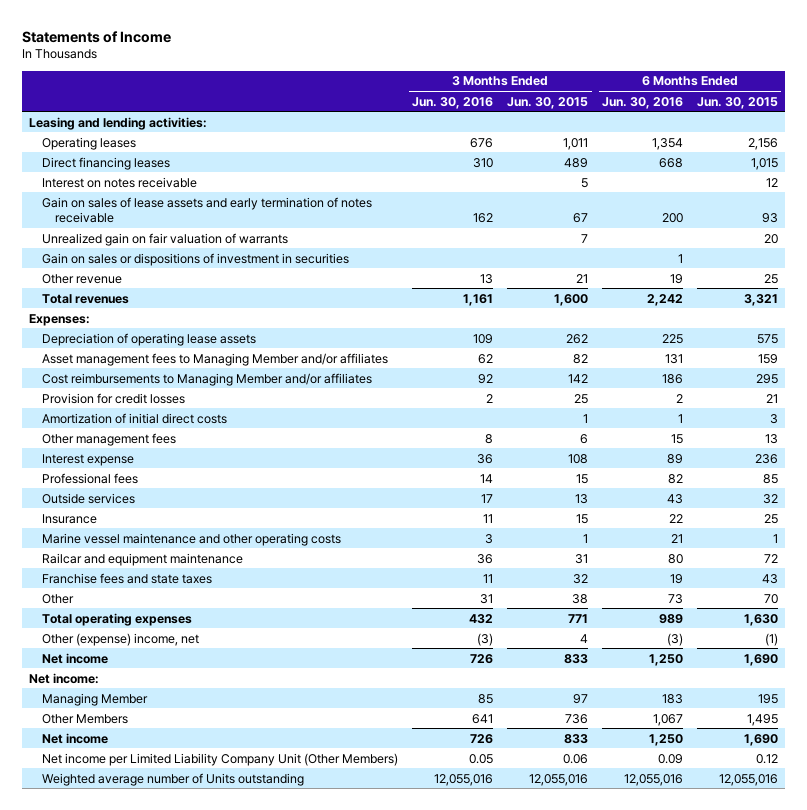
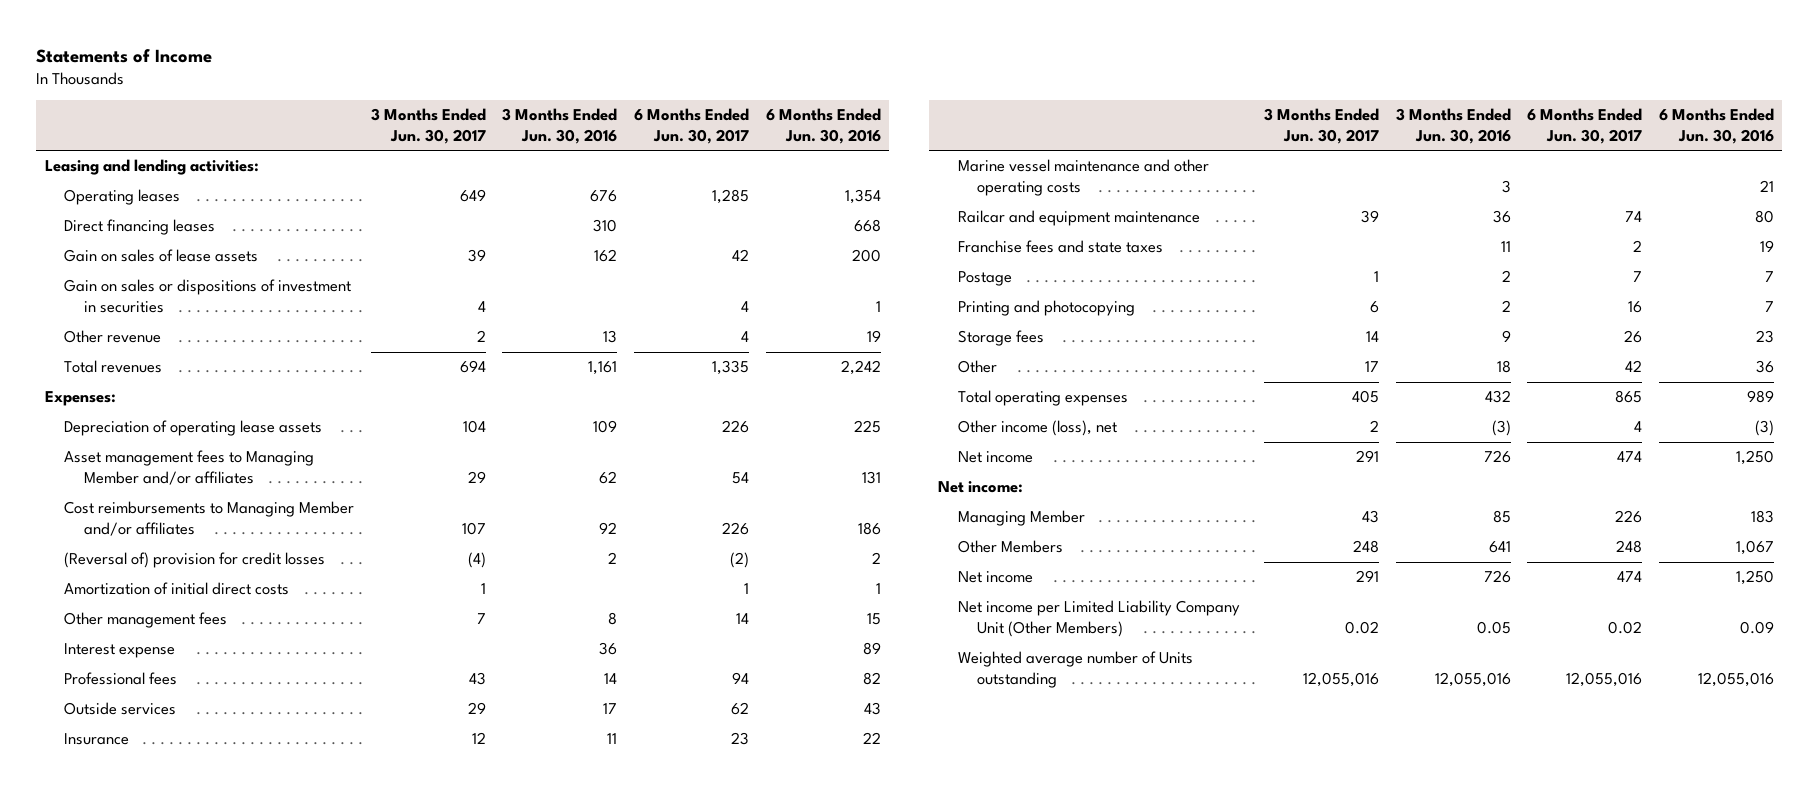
[507,96,589,109] Jun. 30, 2015 -> none
[696,96,778,109] Jun. 30, 2015 -> none
none -> [370,108,486,144] 3 Months Ended Jun. 30, 2017
none -> [633,108,749,144] 6 Months Ended Jun. 30, 2017
[42,176,198,188] Interest on notes receivable -> none
[42,232,289,246] Unrealized gain on fair valuation of warrants -> none
[42,196,373,224] Gain on sales of lease assets and early termination of notes receivable -> [64,249,259,263] Gain on sales of lease assets
[42,392,186,404] Provision for credit losses -> [64,552,326,569] (Reversal of) provision for credit losses
none -> [957,271,1012,287] Postage
none -> [957,300,1135,317] Printing and photocopying
none -> [957,330,1044,347] Storage fees
[480,593,494,604] 31 -> [1496,360,1511,374] 18
[668,593,684,604] 73 -> [1755,360,1774,374] 36
[42,632,200,646] Other (expense) income, net -> [957,420,1117,437] Other income (loss), net

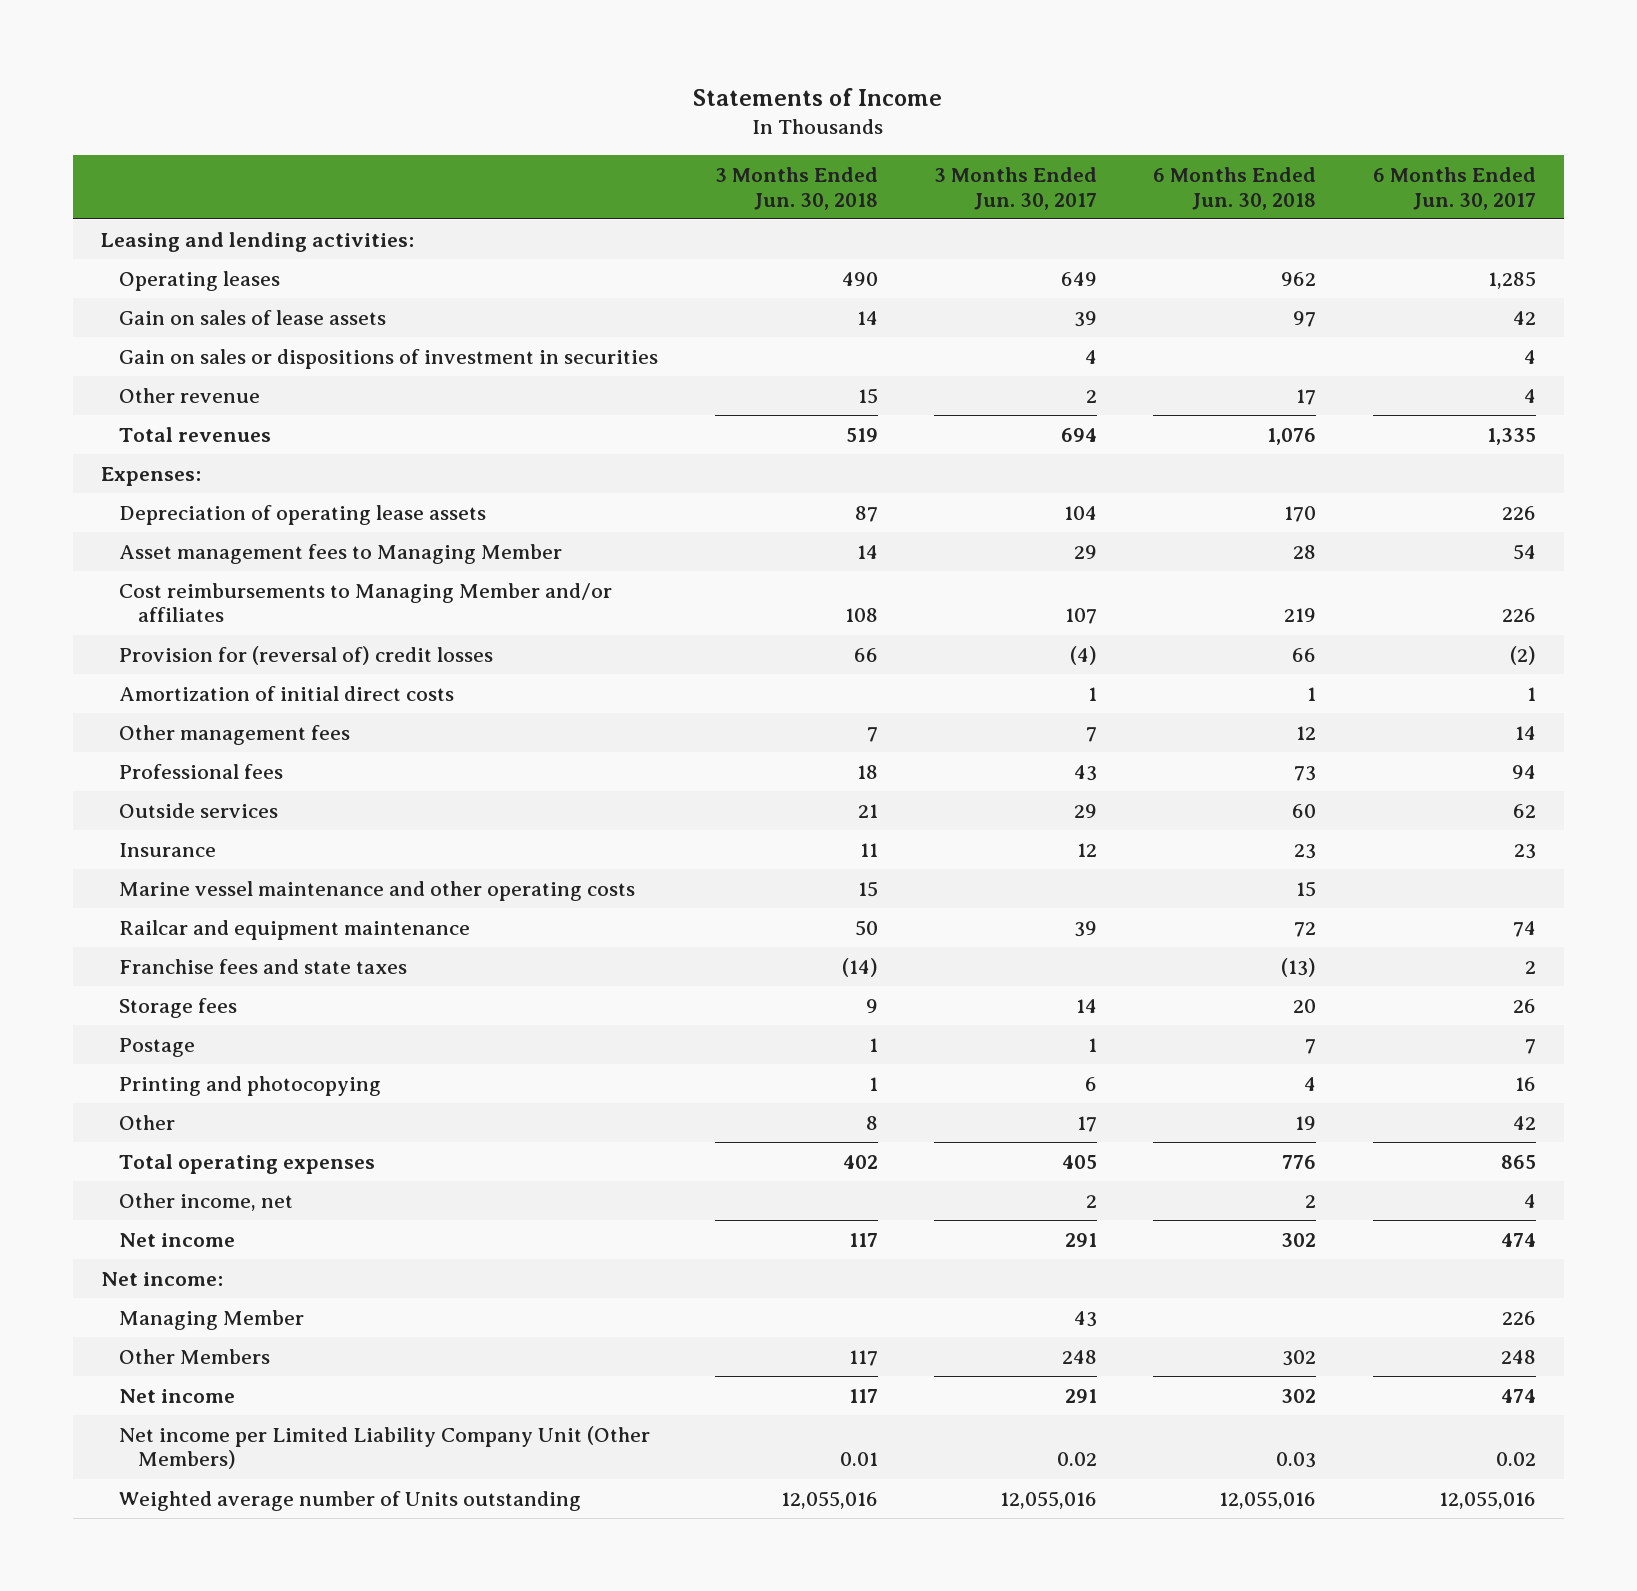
[502,108,618,144] 3 Months Ended Jun. 30, 2016 -> none
[765,108,881,144] 6 Months Ended Jun. 30, 2016 -> none
none -> [714,166,878,210] 3 Months Ended Jun. 30, 2018
none -> [1153,166,1317,210] 6 Months Ended Jun. 30, 2018
[64,219,216,236] Direct financing leases -> none
[64,450,315,486] Asset management fees to Managing Member and/or affiliates -> [119,543,563,564] Asset management fees to Managing Member
[64,552,326,569] (Reversal of) provision for credit losses -> [119,645,494,665] Provision for (reversal of) credit losses
[64,643,176,659] Interest expense -> none
[957,330,1044,347] Storage fees -> [119,997,238,1018] Storage fees
[957,420,1117,437] Other income (loss), net -> [119,1192,294,1211] Other income, net

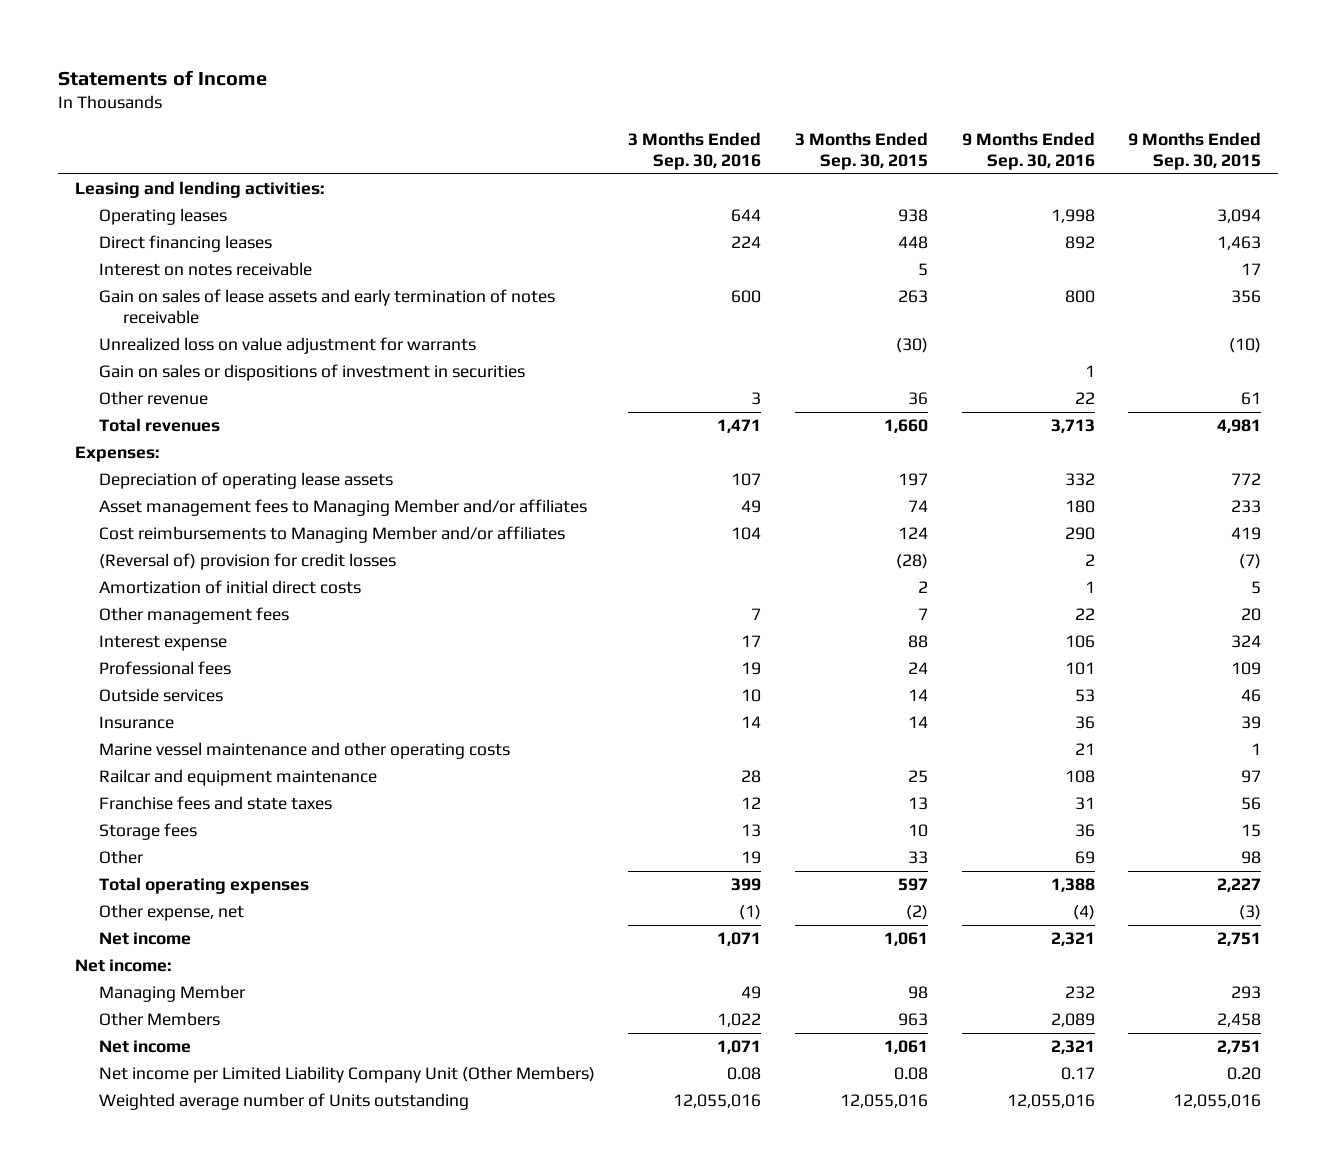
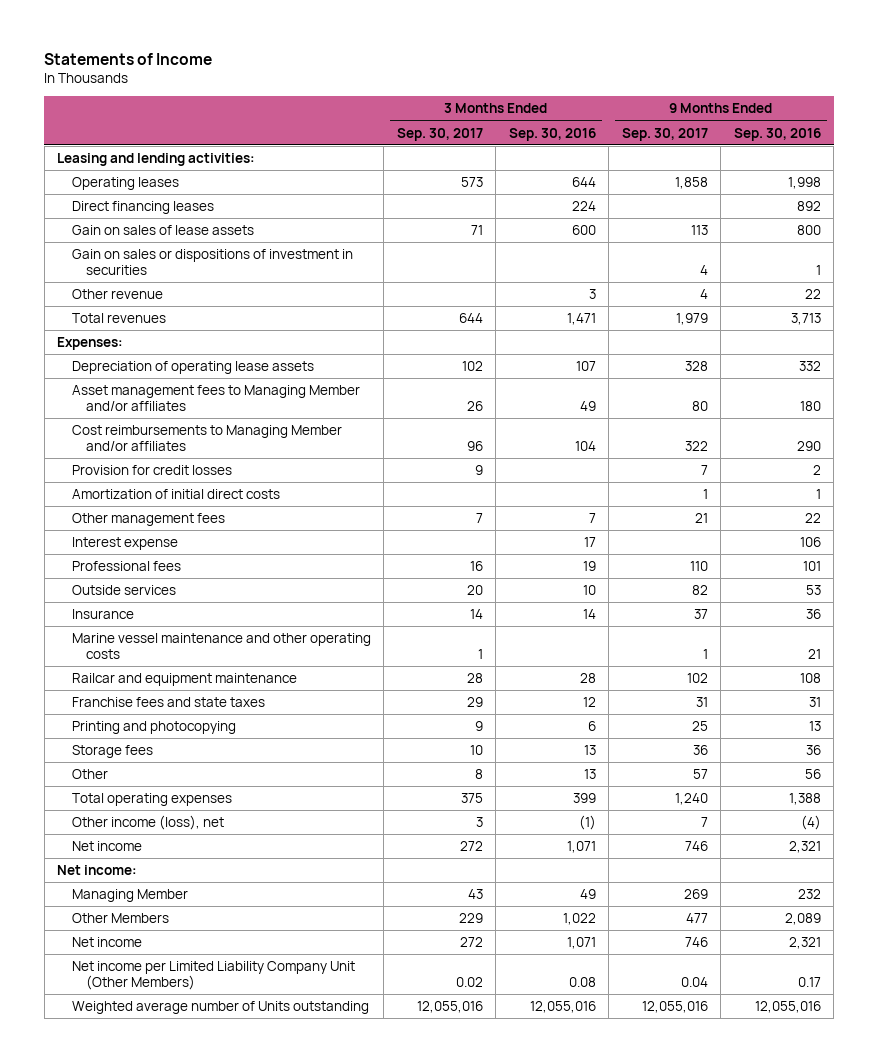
[794,131,928,171] 3 Months Ended Sep. 30, 2015 -> none
[1128,131,1262,171] 9 Months Ended Sep. 30, 2015 -> none
none -> [396,127,483,141] Sep. 30, 2017
none -> [621,127,708,141] Sep. 30, 2017
[98,262,312,277] Interest on notes receivable -> none
[98,337,476,355] Unrealized loss on value adjustment for warrants -> none
[98,289,555,325] Gain on sales of lease assets and early termination of notes receivable -> [71,225,254,236] Gain on sales of lease assets
[98,553,396,571] (Reversal of) provision for credit losses -> [71,465,232,476] Provision for credit losses
none -> [71,721,236,735] Printing and photocopying
[741,851,762,865] 19 -> [583,769,596,780] 13
[1074,851,1095,865] 69 -> [804,769,821,780] 56
[98,904,244,922] Other expense, net -> [71,815,224,831] Other income (loss), net

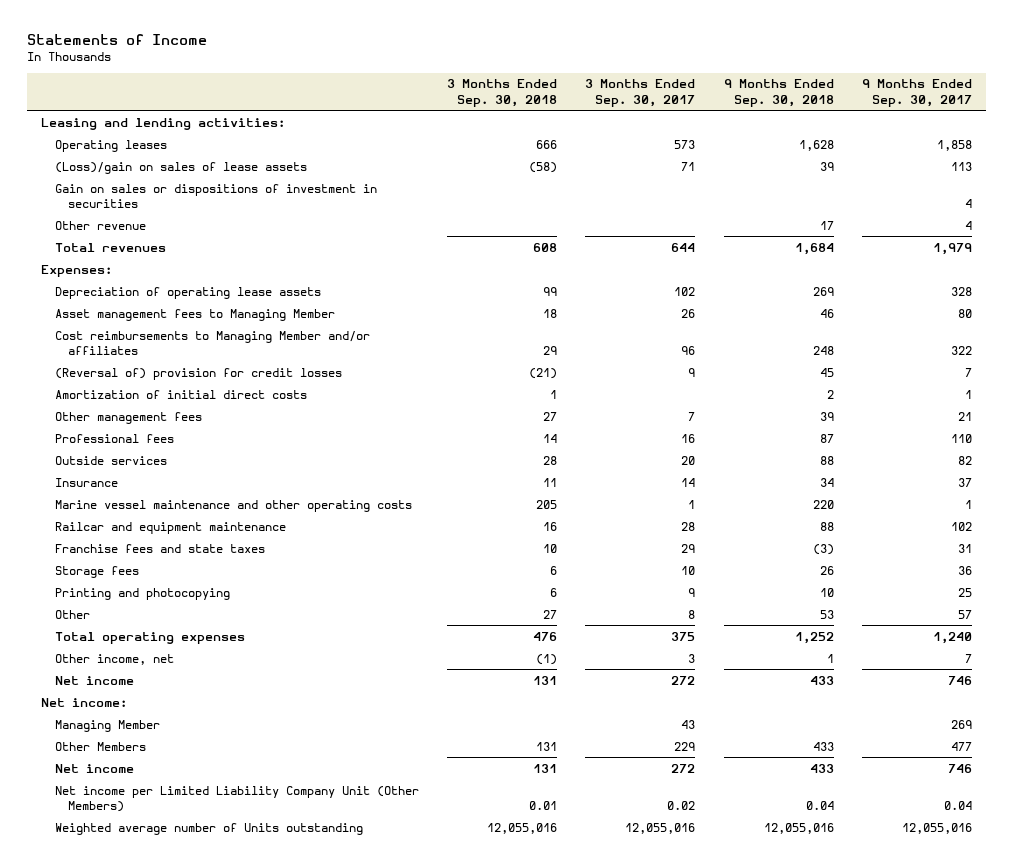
[508,127,596,141] Sep. 30, 2016 -> none
[733,127,821,141] Sep. 30, 2016 -> none
none -> [446,79,557,107] 3 Months Ended Sep. 30, 2018
none -> [723,79,834,107] 9 Months Ended Sep. 30, 2018
[71,201,214,215] Direct financing leases -> none
[71,225,254,236] Gain on sales of lease assets -> [54,161,307,174] (Loss)/gain on sales of lease assets
[71,385,360,411] Asset management fees to Managing Member and/or affiliates -> [54,308,335,321] Asset management fees to Managing Member
[71,465,232,476] Provision for credit losses -> [54,367,342,380] (Reversal of) provision for credit losses
[71,537,178,551] Interest expense -> none
[71,721,236,735] Printing and photocopying -> [54,587,230,600] Printing and photocopying
[71,815,224,831] Other income (loss), net -> [54,653,174,665] Other income, net

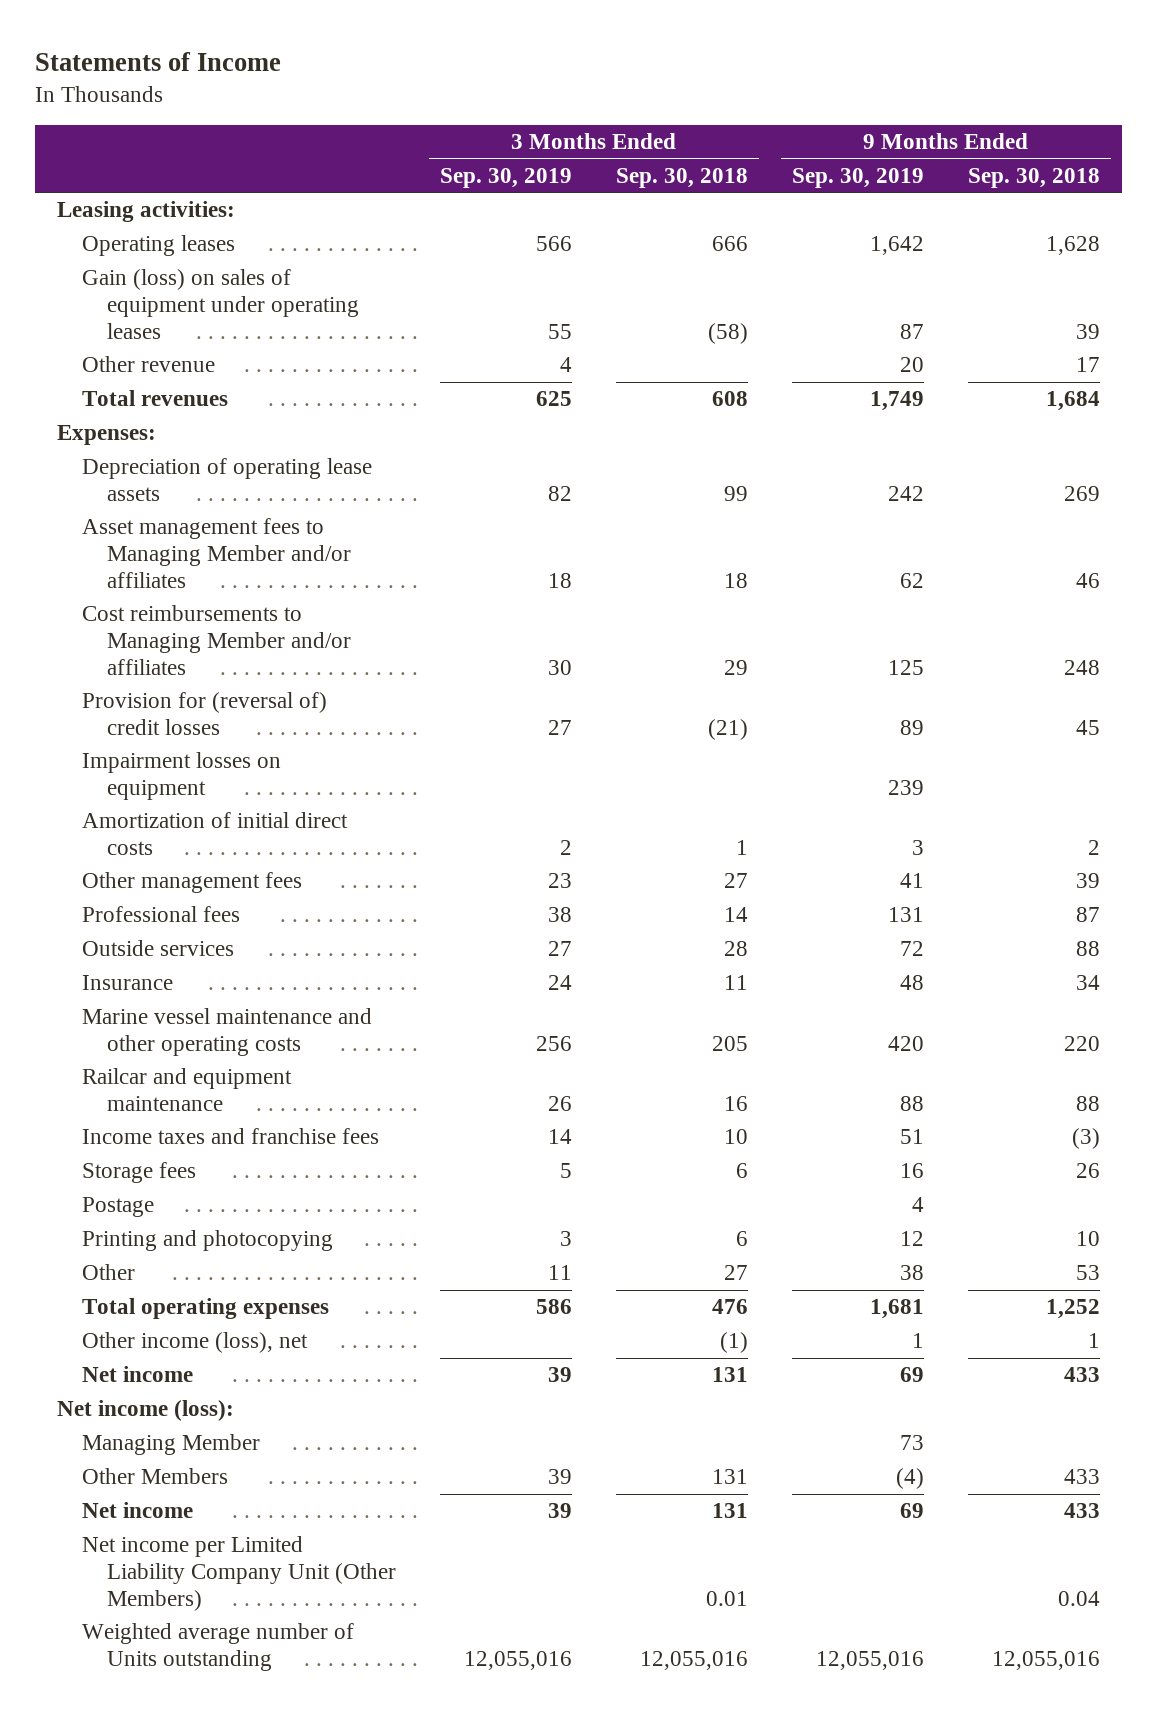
[585,79,696,107] 3 Months Ended Sep. 30, 2017 -> none
[862,79,973,107] 9 Months Ended Sep. 30, 2017 -> none
none -> [439,167,572,188] Sep. 30, 2019
none -> [791,167,924,188] Sep. 30, 2019
[40,117,285,130] Leasing and lending activities: -> [57,201,236,223] Leasing activities:
[54,183,377,208] Gain on sales or dispositions of investment in securities -> none
[54,161,307,174] (Loss)/gain on sales of lease assets -> [82,269,360,339] Gain (loss) on sales of equipment under operating leases
[54,308,335,321] Asset management fees to Managing Member -> [82,518,352,588] Asset management fees to Managing Member and/or affiliates
[54,367,342,380] (Reversal of) provision for credit losses -> [82,692,328,736] Provision for (reversal of) credit losses
none -> [82,752,282,801] Impairment losses on equipment
[54,543,265,553] Franchise fees and state taxes -> [82,1128,380,1145] Income taxes and franchise fees
none -> [82,1197,155,1218] Postage
[54,653,174,665] Other income, net -> [82,1332,309,1354] Other income (loss), net
[40,697,127,707] Net income: -> [57,1400,235,1422] Net income (loss):

